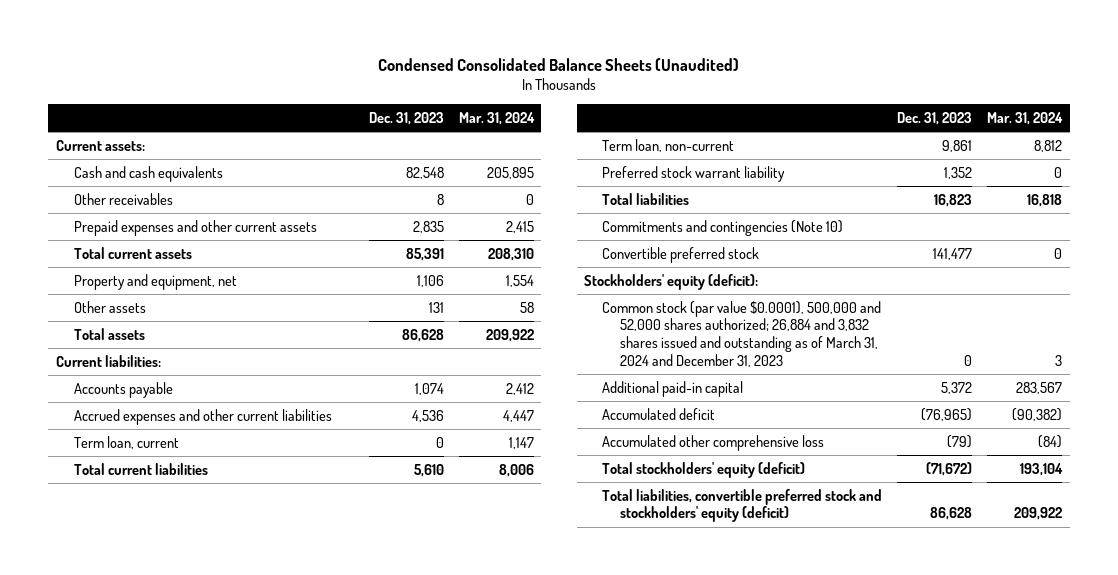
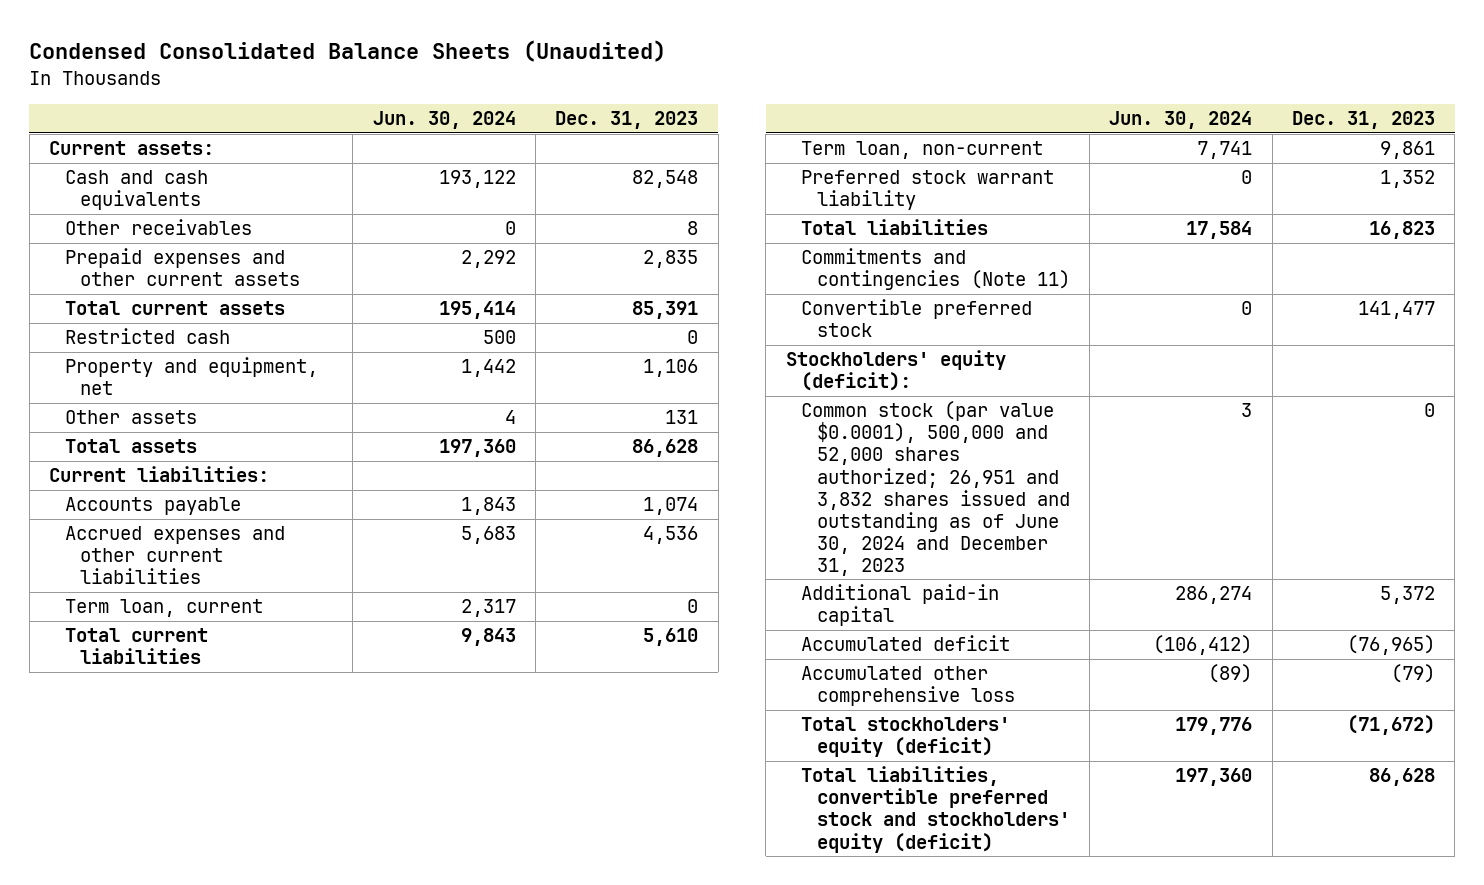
[458,111,535,125] Mar. 31, 2024 -> none
none -> [372,111,516,130] Jun. 30, 2024
none -> [64,328,230,345] Restricted cash
[602,219,844,236] Commitments and contingencies (Note 10) -> [801,248,1070,291] Commitments and contingencies (Note 11)
[602,300,882,367] Common stock (par value $0.0001), 500,000 and 52,000 shares authorized; 26,884 and 3,832 shares issued and outstanding as of March 31, 2024 and December 31, 2023 -> [801,401,1070,576] Common stock (par value $0.0001), 500,000 and 52,000 shares authorized; 26,951 and 3,832 shares issued and outstanding as of June 30, 2024 and December 31, 2023

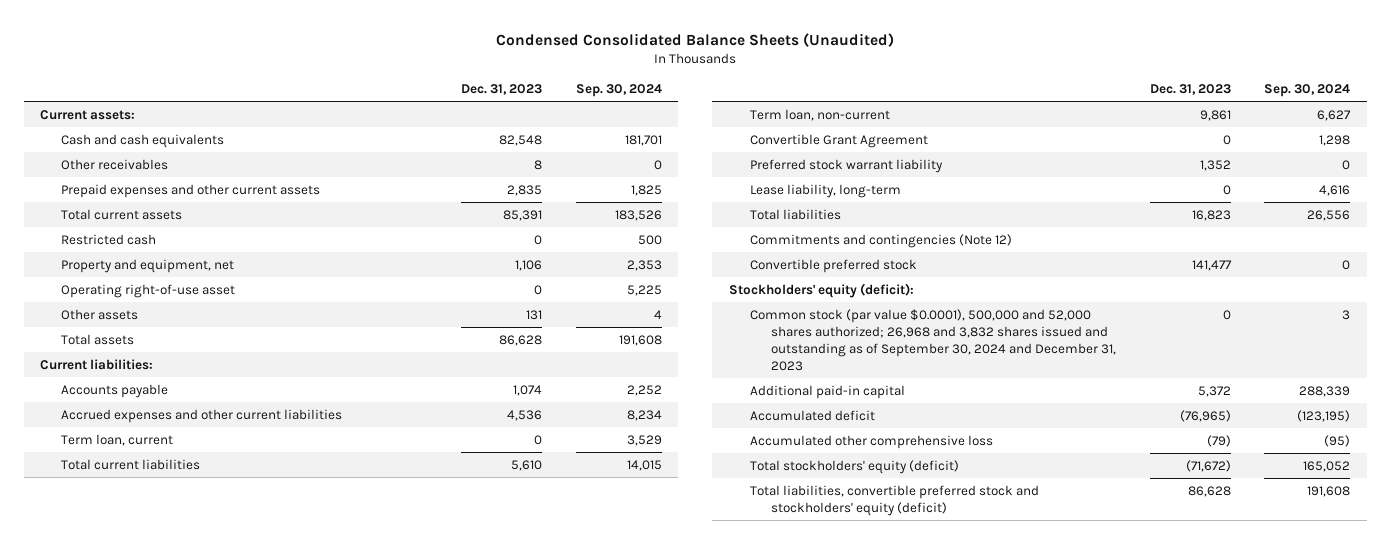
[372,111,516,130] Jun. 30, 2024 -> none
none -> [575,84,662,98] Sep. 30, 2024
none -> [61,283,236,298] Operating right-of-use asset
none -> [750,133,929,148] Convertible Grant Agreement
none -> [750,183,902,198] Lease liability, long-term
[801,248,1070,291] Commitments and contingencies (Note 11) -> [750,233,1013,248] Commitments and contingencies (Note 12)
[801,401,1070,576] Common stock (par value $0.0001), 500,000 and 52,000 shares authorized; 26,951 and 3,832 shares issued and outstanding as of June 30, 2024 and December 31, 2023 -> [750,308,1117,372] Common stock (par value $0.0001), 500,000 and 52,000 shares authorized; 26,968 and 3,832 shares issued and outstanding as of September 30, 2024 and December 31, 2023

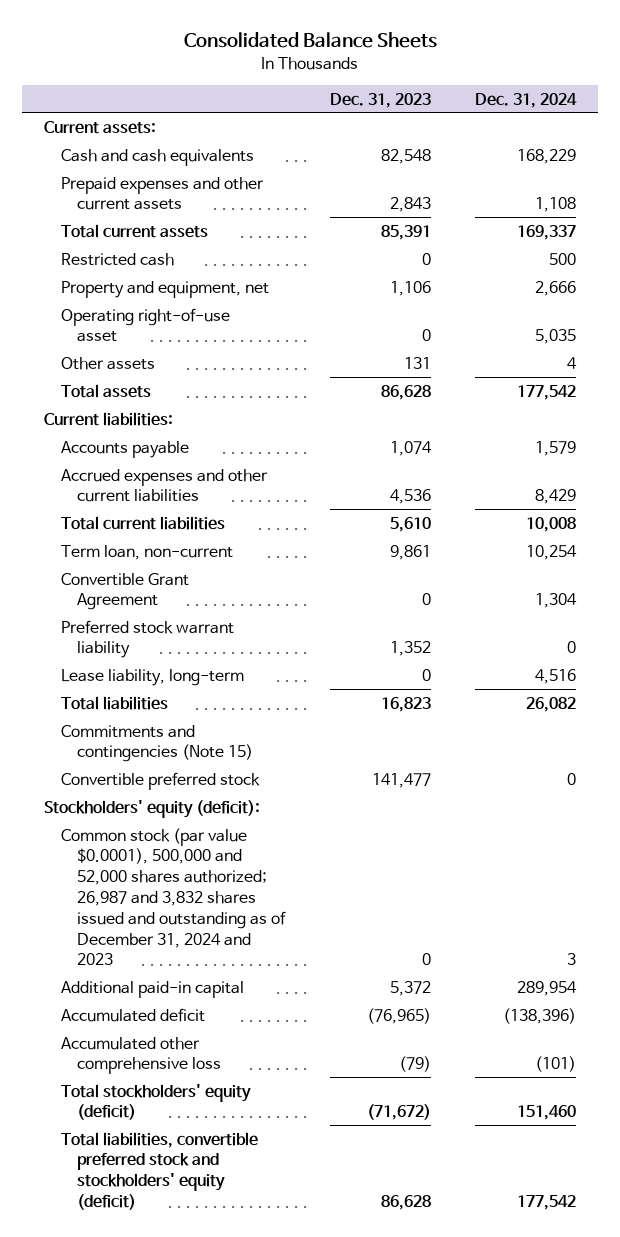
[496,32,895,47] Condensed Consolidated Balance Sheets (Unaudited) -> [184,32,438,49] Consolidated Balance Sheets
[575,84,662,98] Sep. 30, 2024 -> none
none -> [474,92,577,108] Dec. 31, 2024
[61,158,169,170] Other receivables -> none
[507,184,543,196] 2,835 -> [389,197,431,213] 2,843
[61,433,174,446] Term loan, current -> none
[750,233,1013,248] Commitments and contingencies (Note 12) -> [60,724,254,763] Commitments and contingencies (Note 15)
[750,308,1117,372] Common stock (par value $0.0001), 500,000 and 52,000 shares authorized; 26,968 and 3,832 shares issued and outstanding as of September 30, 2024 and December 31, 2023 -> [60,827,287,966] Common stock (par value $0.0001), 500,000 and 52,000 shares authorized; 26,987 and 3,832 shares issued and outstanding as of December 31, 2024 and 2023

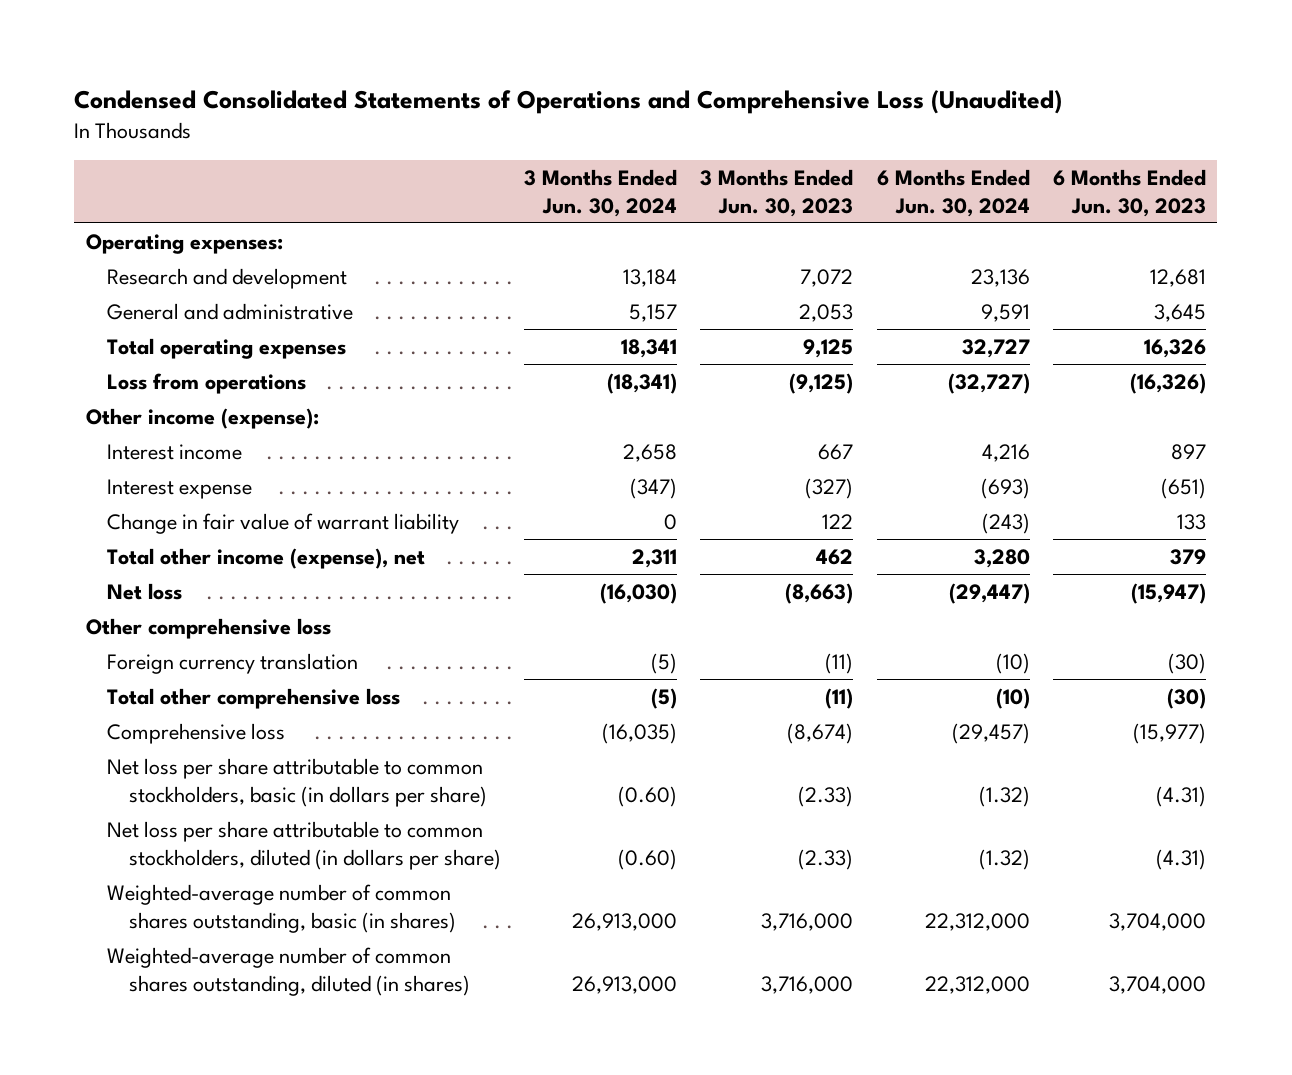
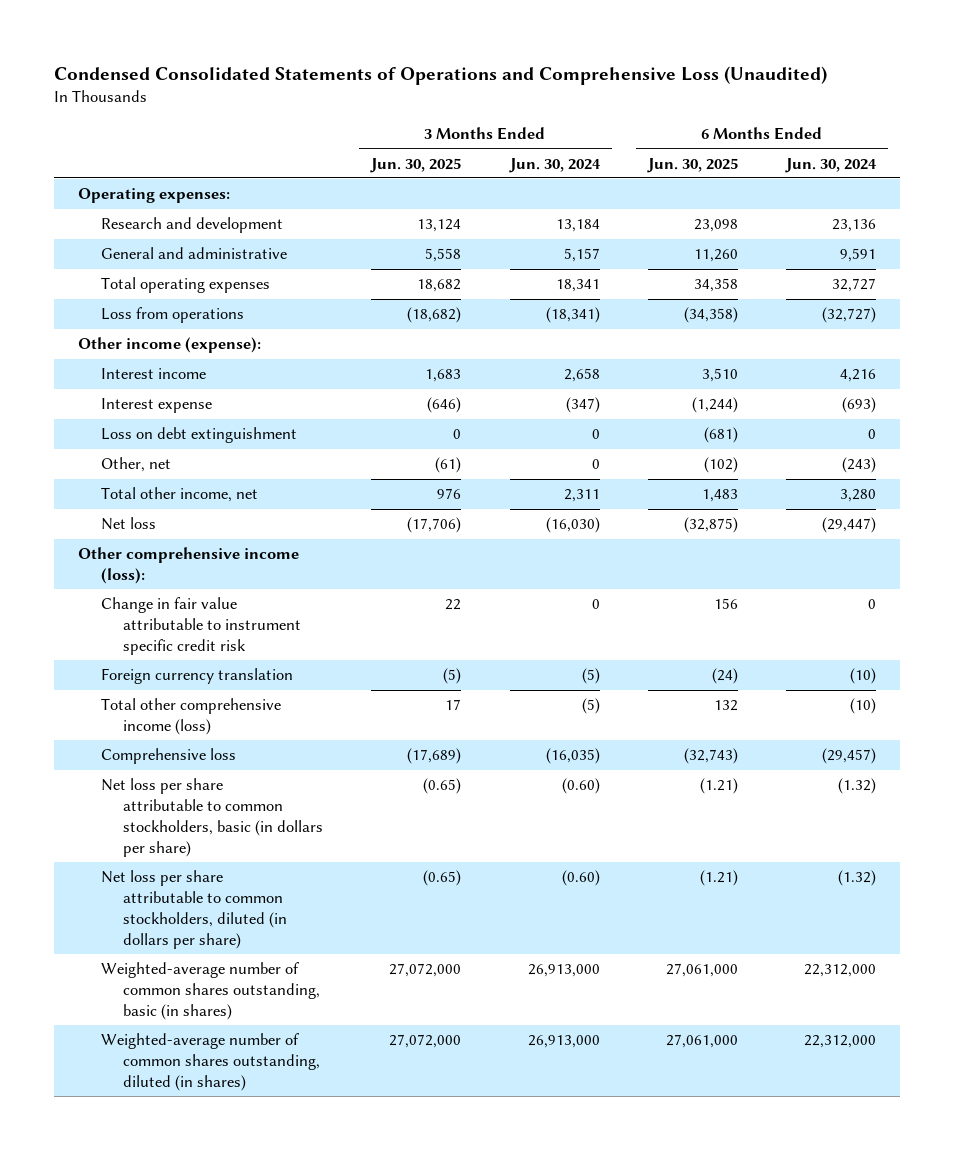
[700,168,854,217] 3 Months Ended Jun. 30, 2023 -> none
[1052,168,1206,217] 6 Months Ended Jun. 30, 2023 -> none
none -> [370,157,462,173] Jun. 30, 2025
none -> [646,157,738,173] Jun. 30, 2025
none -> [100,427,297,444] Loss on debt extinguishment
[107,512,460,534] Change in fair value of warrant liability -> [100,457,171,473] Other, net
[107,547,426,569] Total other income (expense), net -> [100,487,258,503] Total other income, net
[85,617,331,639] Other comprehensive loss -> [78,547,300,585] Other comprehensive income (loss):
none -> [100,597,302,656] Change in fair value attributable to instrument specific credit risk
[107,687,401,709] Total other comprehensive loss -> [100,698,281,736] Total other comprehensive income (loss)

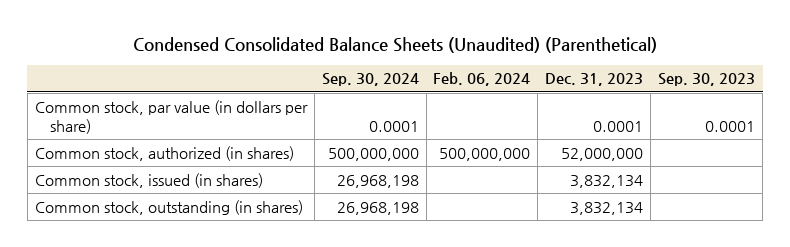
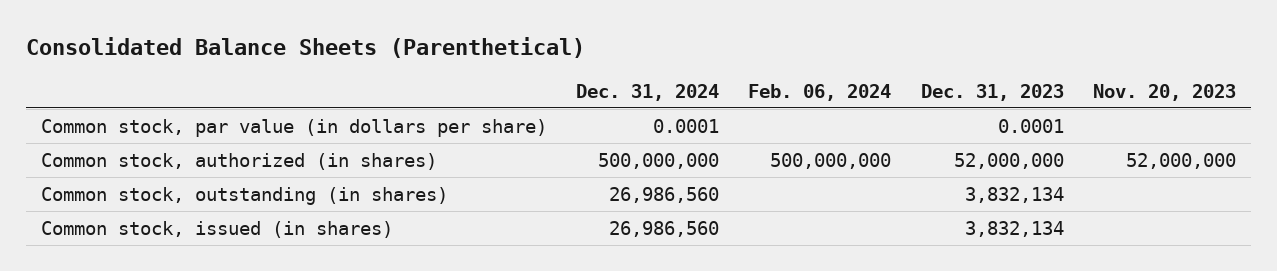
[132,37,657,54] Condensed Consolidated Balance Sheets (Unaudited) (Parenthetical) -> [26,37,586,59] Consolidated Balance Sheets (Parenthetical)
[321,73,419,87] Sep. 30, 2024 -> none
[658,73,756,87] Sep. 30, 2023 -> none
none -> [576,83,720,101] Dec. 31, 2024
none -> [1092,83,1236,101] Nov. 20, 2023
[34,172,263,188] Common stock, issued (in shares) -> [40,220,393,238] Common stock, issued (in shares)

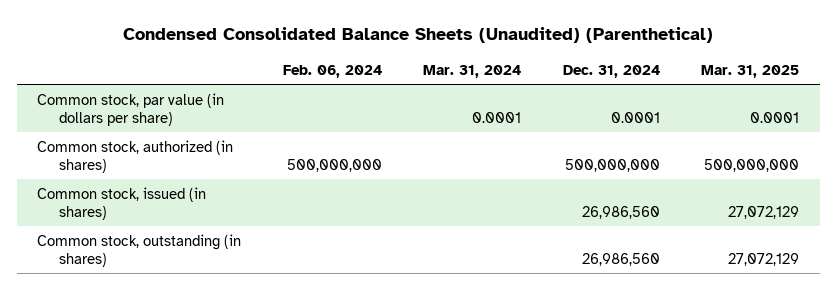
[26,37,586,59] Consolidated Balance Sheets (Parenthetical) -> [123,27,714,44] Condensed Consolidated Balance Sheets (Unaudited) (Parenthetical)
[920,83,1064,101] Dec. 31, 2023 -> none
[1092,83,1236,101] Nov. 20, 2023 -> none
none -> [423,64,522,78] Mar. 31, 2024
none -> [701,64,800,78] Mar. 31, 2025
[40,186,448,205] Common stock, outstanding (in shares) -> [37,233,242,267] Common stock, outstanding (in shares)

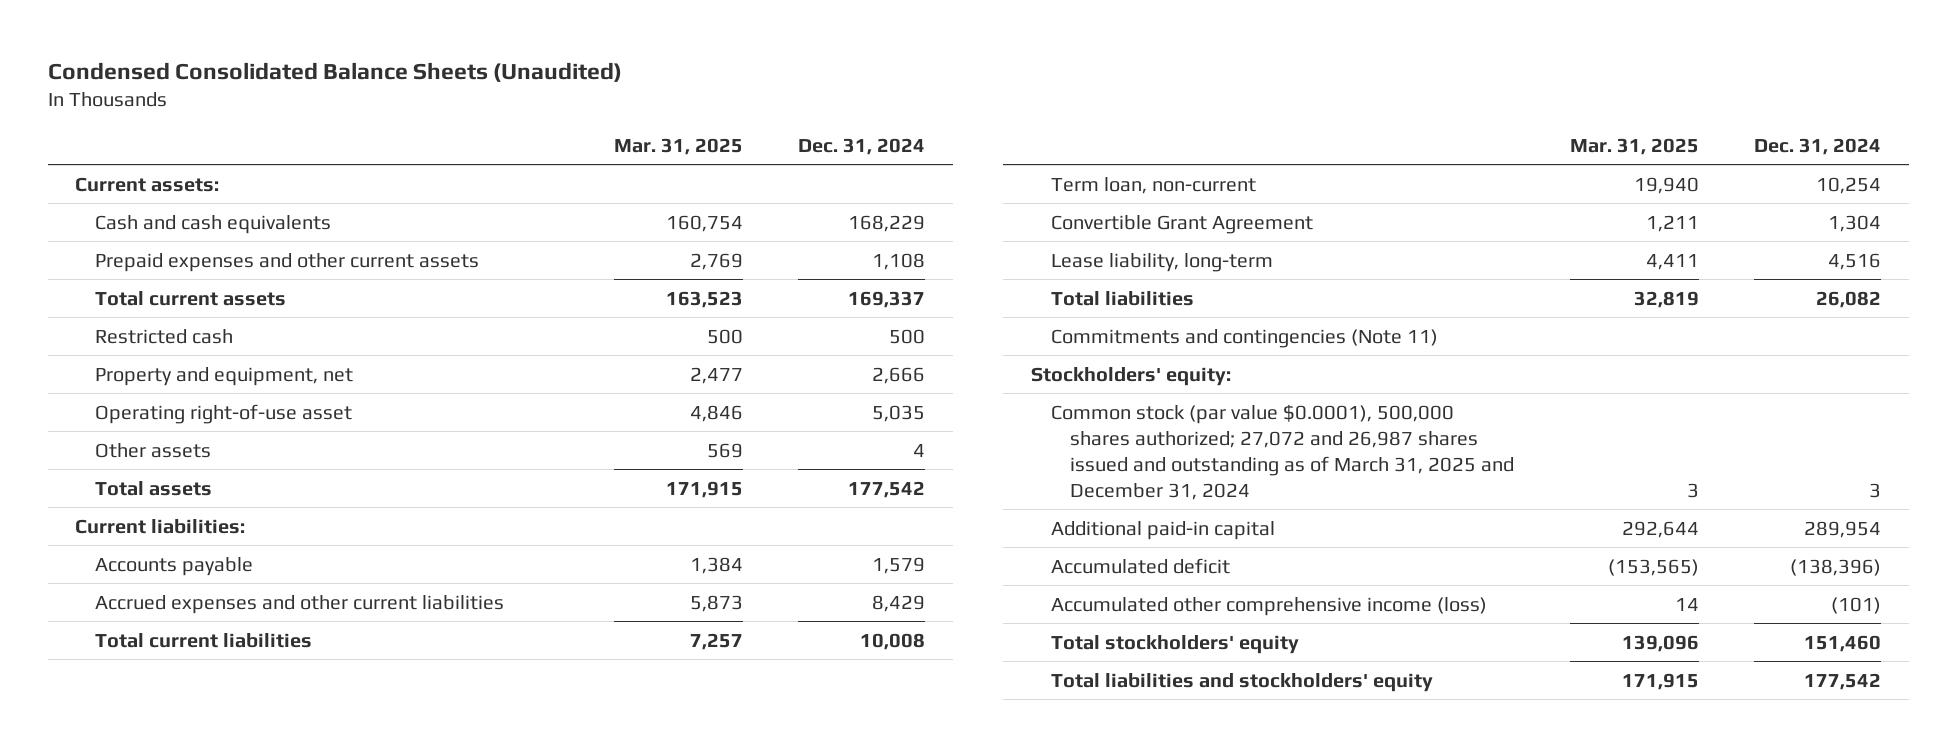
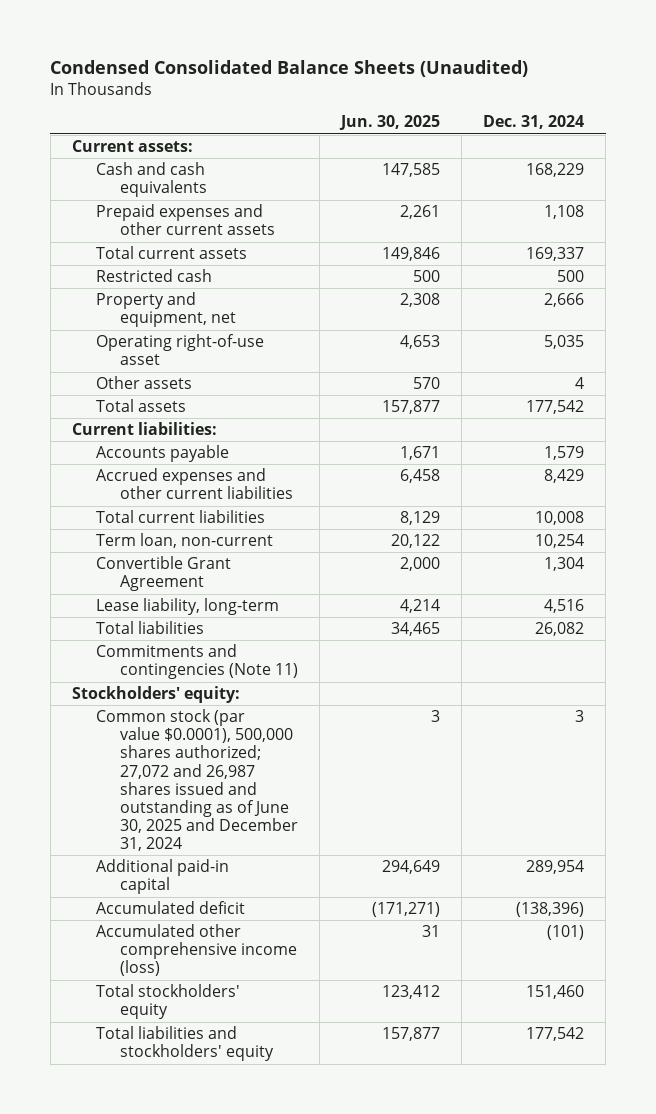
[613,137,743,155] Mar. 31, 2025 -> none
none -> [338,115,440,131] Jun. 30, 2025
[1050,403,1515,500] Common stock (par value $0.0001), 500,000 shares authorized; 27,072 and 26,987 shares issued and outstanding as of March 31, 2025 and December 31, 2024 -> [95,709,298,852] Common stock (par value $0.0001), 500,000 shares authorized; 27,072 and 26,987 shares issued and outstanding as of June 30, 2025 and December 31, 2024

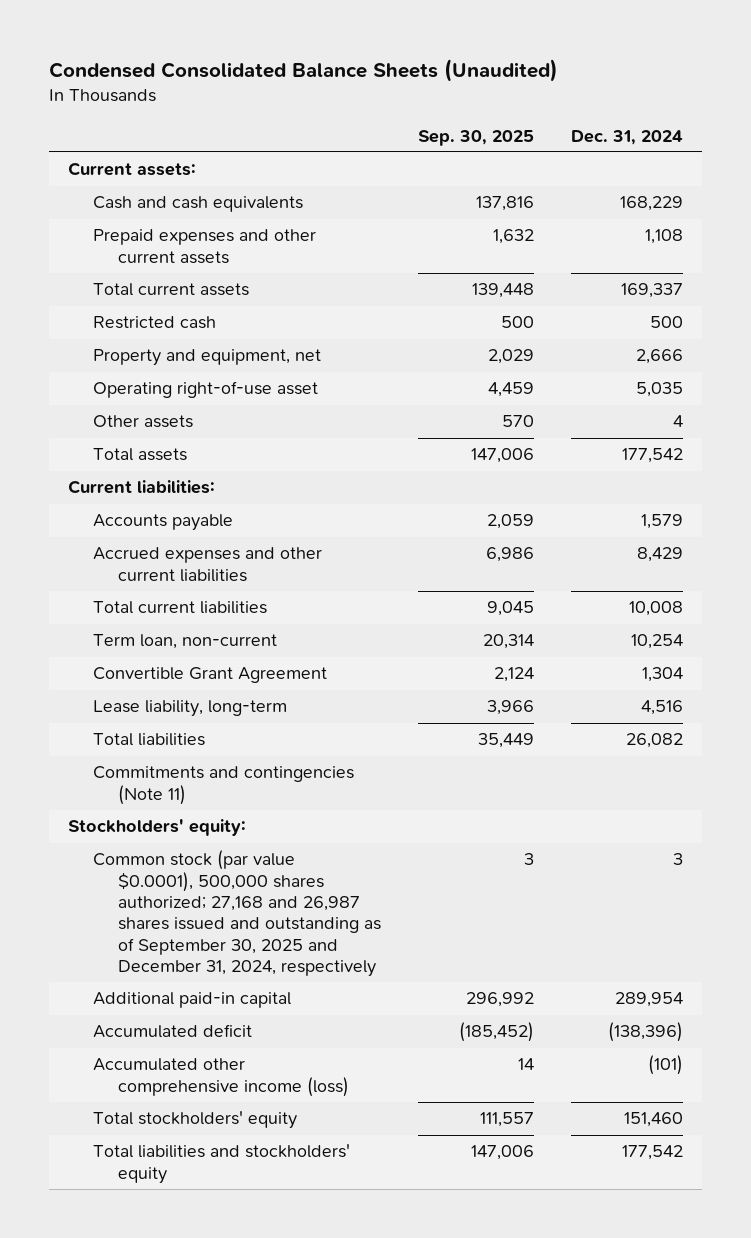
[338,115,440,131] Jun. 30, 2025 -> none
none -> [418,129,535,146] Sep. 30, 2025
[95,709,298,852] Common stock (par value $0.0001), 500,000 shares authorized; 27,072 and 26,987 shares issued and outstanding as of June 30, 2025 and December 31, 2024 -> [93,850,382,978] Common stock (par value $0.0001), 500,000 shares authorized; 27,168 and 26,987 shares issued and outstanding as of September 30, 2025 and December 31, 2024, respectively

